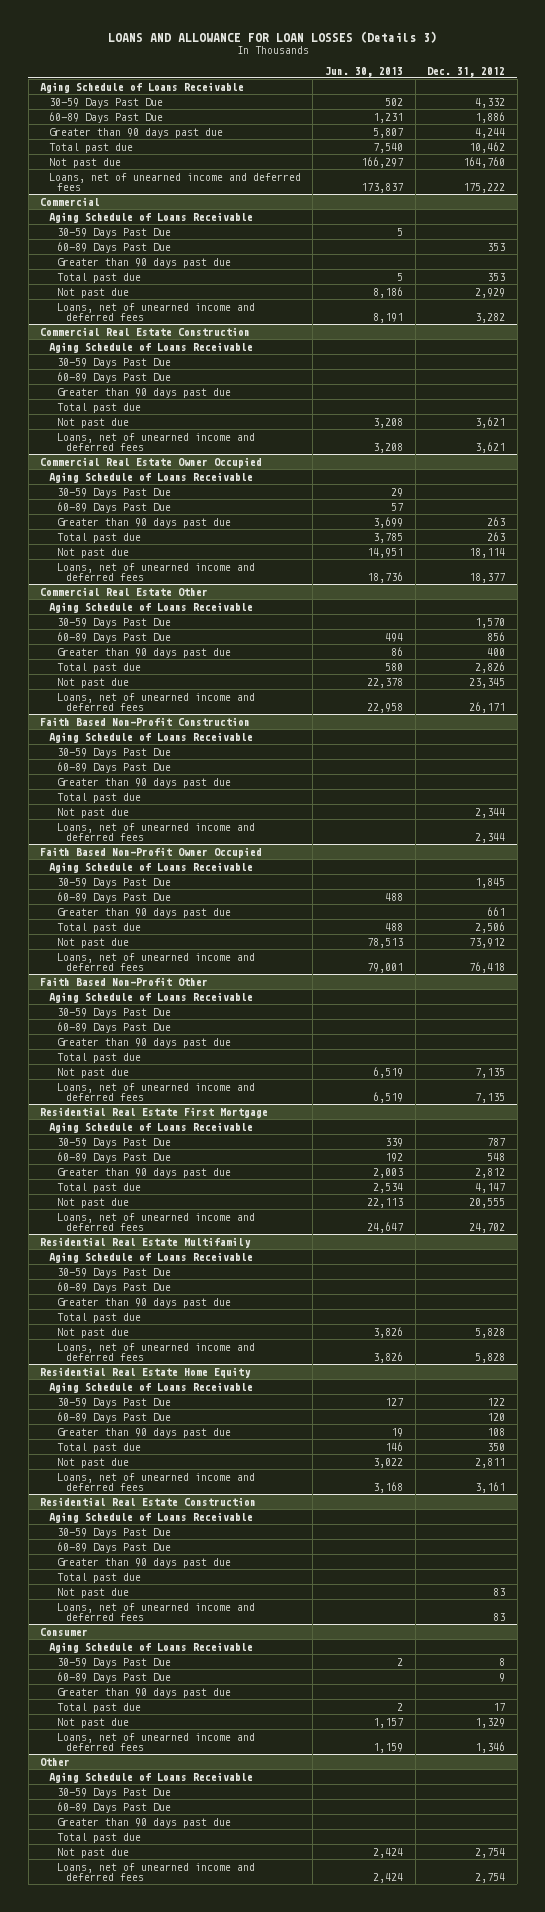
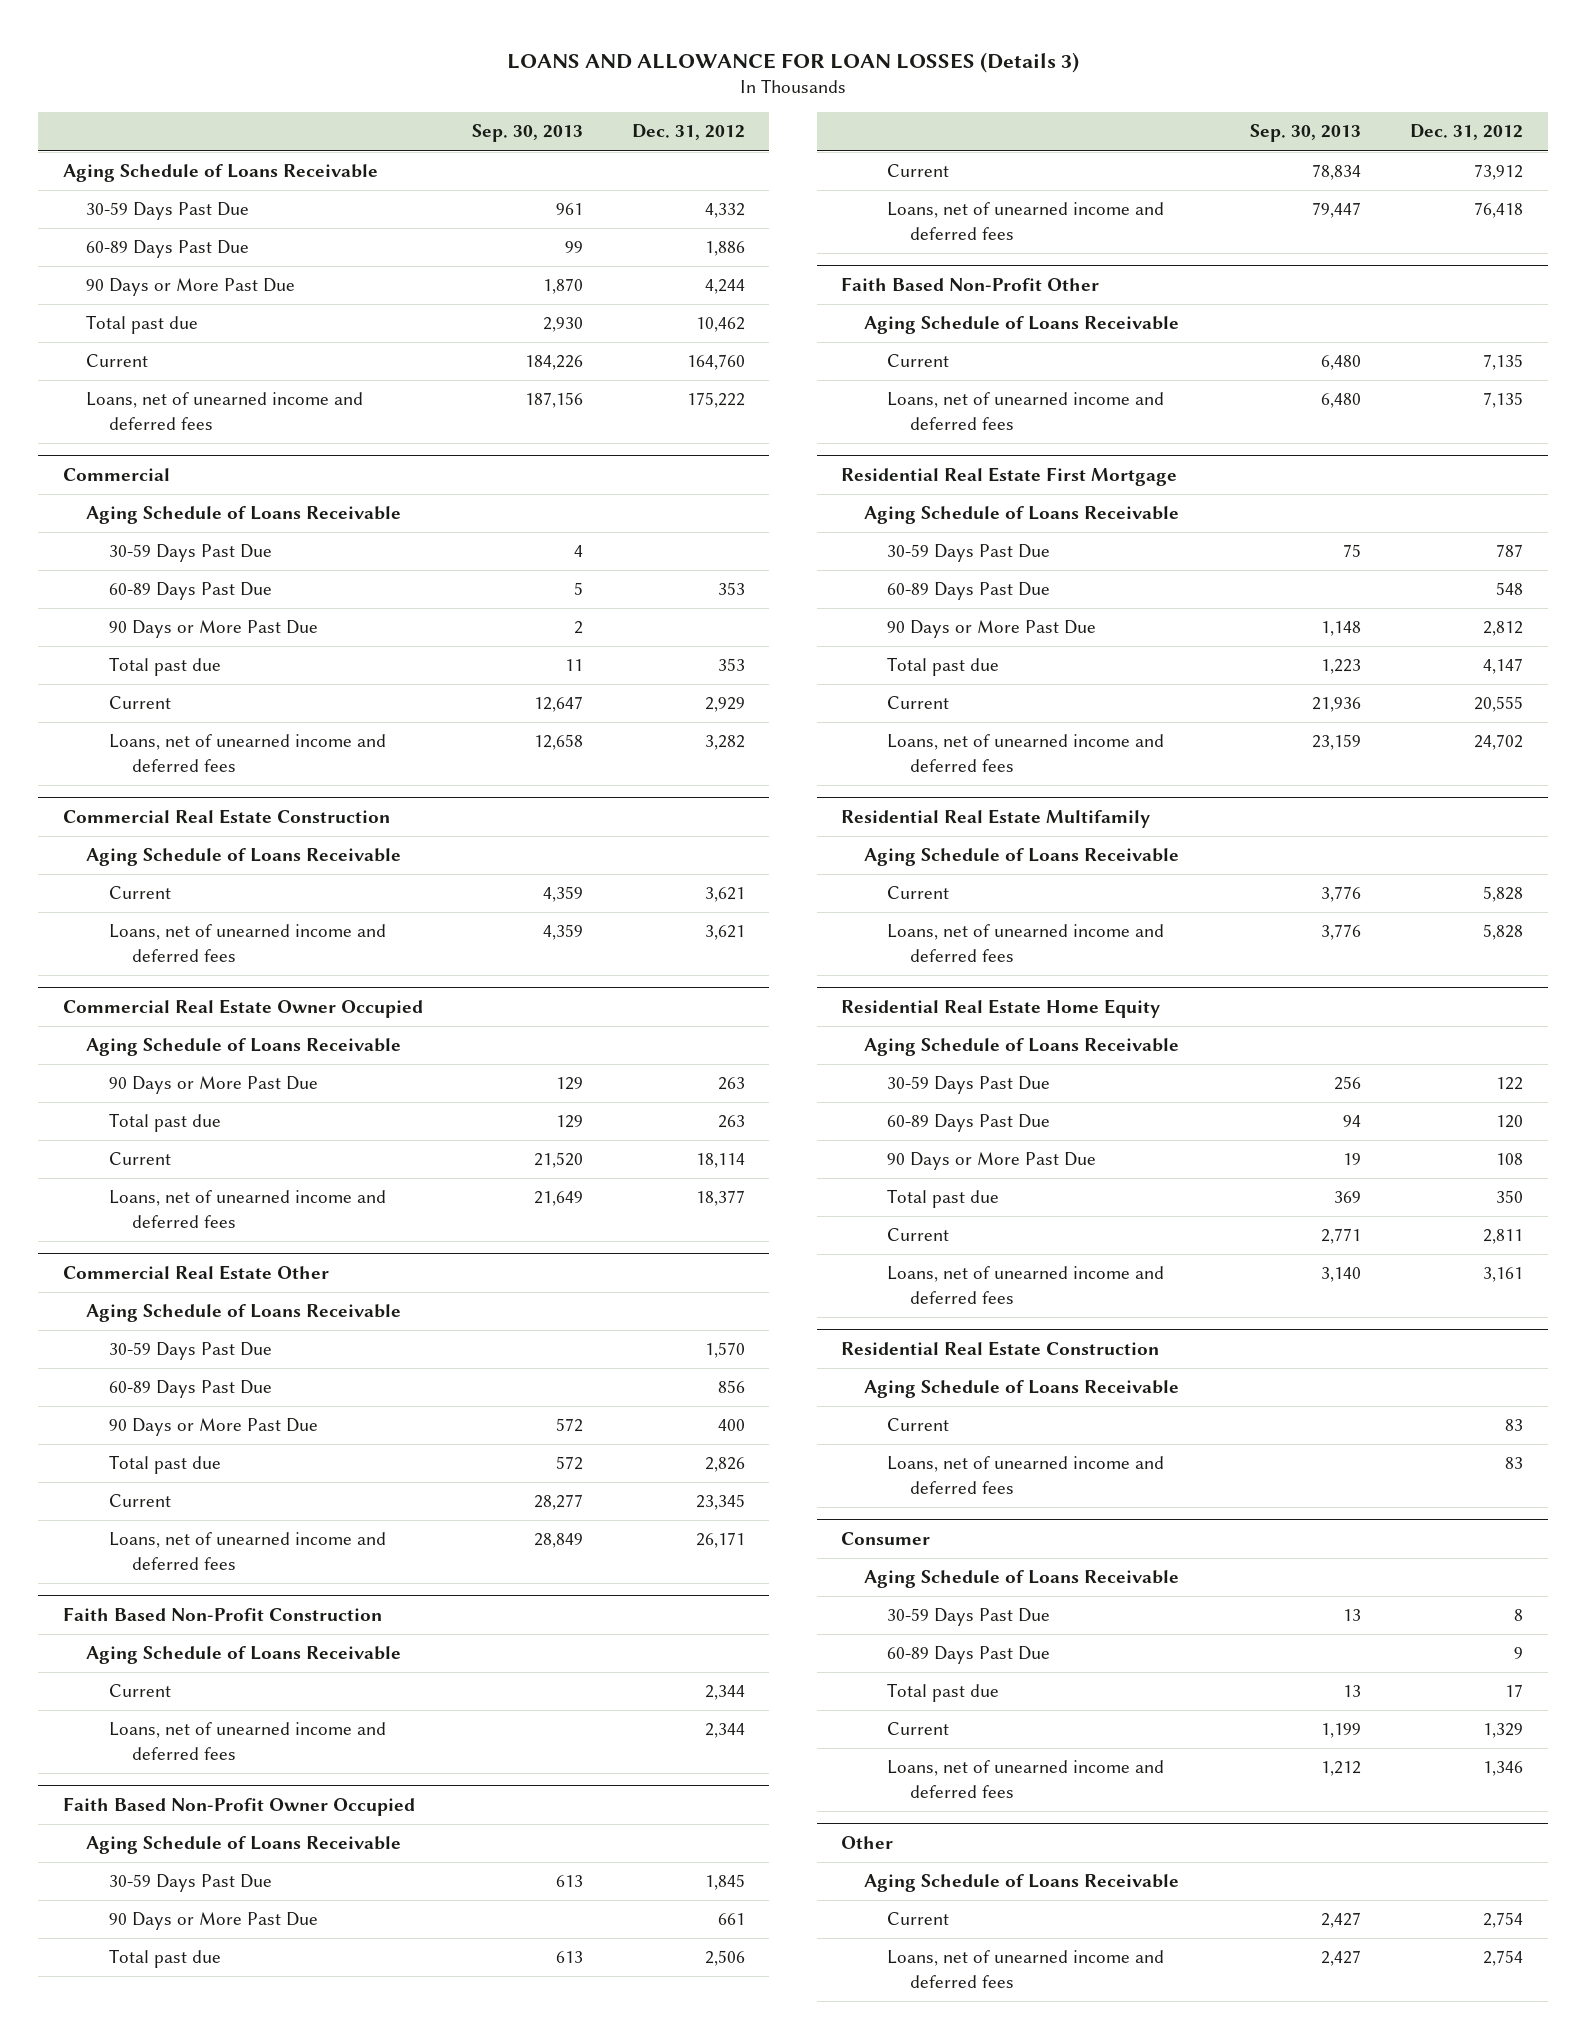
[325,66,404,77] Jun. 30, 2013 -> none
none -> [471,124,583,143] Sep. 30, 2013
[48,127,223,138] Greater than 90 days past due -> [85,278,295,297] 90 Days or More Past Due
[48,157,121,168] Not past due -> [85,354,148,368] Current
[57,257,232,268] Greater than 90 days past due -> [108,620,318,639] 90 Days or More Past Due
[57,287,130,298] Not past due -> [108,696,171,710] Current
[57,357,172,368] 30-59 Days Past Due -> none
[57,371,172,383] 60-89 Days Past Due -> none
[57,387,232,398] Greater than 90 days past due -> none
[57,402,142,413] Total past due -> none
[57,417,130,428] Not past due -> [108,886,171,900] Current
[57,487,172,498] 30-59 Days Past Due -> none
[57,501,172,513] 60-89 Days Past Due -> none
[57,517,232,528] Greater than 90 days past due -> [108,1076,318,1095] 90 Days or More Past Due
[57,547,130,558] Not past due -> [108,1152,171,1166] Current
[57,647,232,658] Greater than 90 days past due -> [108,1418,318,1437] 90 Days or More Past Due
[57,677,130,688] Not past due -> [108,1494,171,1508] Current
[57,747,172,758] 30-59 Days Past Due -> none
[57,761,172,773] 60-89 Days Past Due -> none
[57,777,232,788] Greater than 90 days past due -> none
[57,792,142,803] Total past due -> none
[57,807,130,818] Not past due -> [108,1684,171,1698] Current
[57,891,172,903] 60-89 Days Past Due -> none
[57,907,232,918] Greater than 90 days past due -> [108,1912,318,1931] 90 Days or More Past Due
[57,937,130,948] Not past due -> [887,164,950,178] Current
[57,1007,172,1018] 30-59 Days Past Due -> none
[57,1021,172,1033] 60-89 Days Past Due -> none
[57,1037,232,1048] Greater than 90 days past due -> none
[57,1052,142,1063] Total past due -> none
[57,1067,130,1078] Not past due -> [887,354,950,368] Current
[57,1167,232,1178] Greater than 90 days past due -> [887,620,1097,639] 90 Days or More Past Due
[57,1197,130,1208] Not past due -> [887,696,950,710] Current
[57,1267,172,1278] 30-59 Days Past Due -> none
[57,1281,172,1293] 60-89 Days Past Due -> none
[57,1297,232,1308] Greater than 90 days past due -> none
[57,1312,142,1323] Total past due -> none
[57,1327,130,1338] Not past due -> [887,886,950,900] Current
[57,1427,232,1438] Greater than 90 days past due -> [887,1152,1097,1171] 90 Days or More Past Due
[57,1457,130,1468] Not past due -> [887,1228,950,1242] Current
[57,1527,172,1538] 30-59 Days Past Due -> none
[57,1541,172,1553] 60-89 Days Past Due -> none
[57,1557,232,1568] Greater than 90 days past due -> none
[57,1572,142,1583] Total past due -> none
[57,1587,130,1598] Not past due -> [887,1418,950,1432] Current
[57,1687,232,1698] Greater than 90 days past due -> none
[57,1717,130,1728] Not past due -> [887,1722,950,1736] Current
[57,1787,172,1798] 30-59 Days Past Due -> none
[57,1801,172,1813] 60-89 Days Past Due -> none
[57,1817,232,1828] Greater than 90 days past due -> none
[57,1832,142,1843] Total past due -> none
[57,1847,130,1858] Not past due -> [887,1912,950,1926] Current

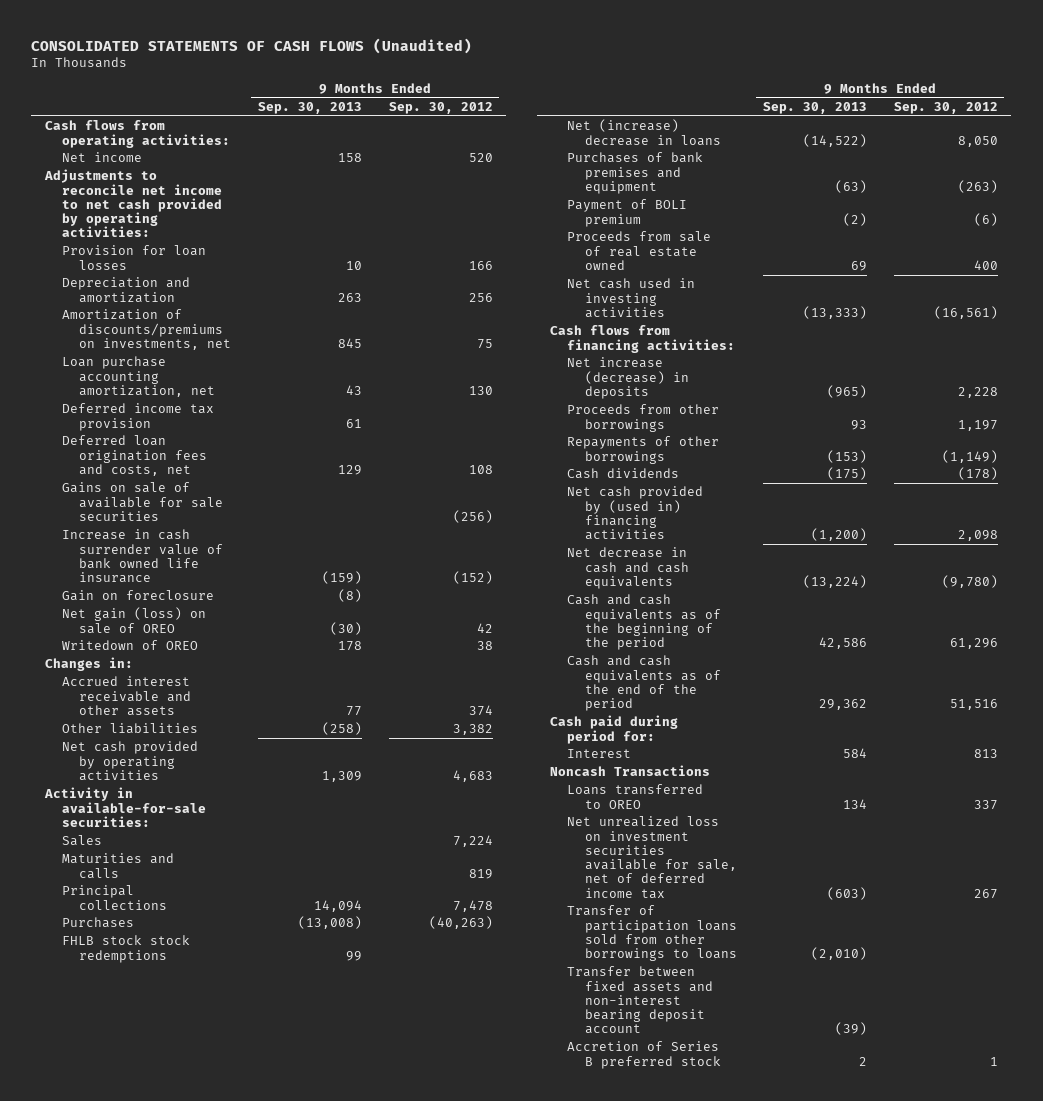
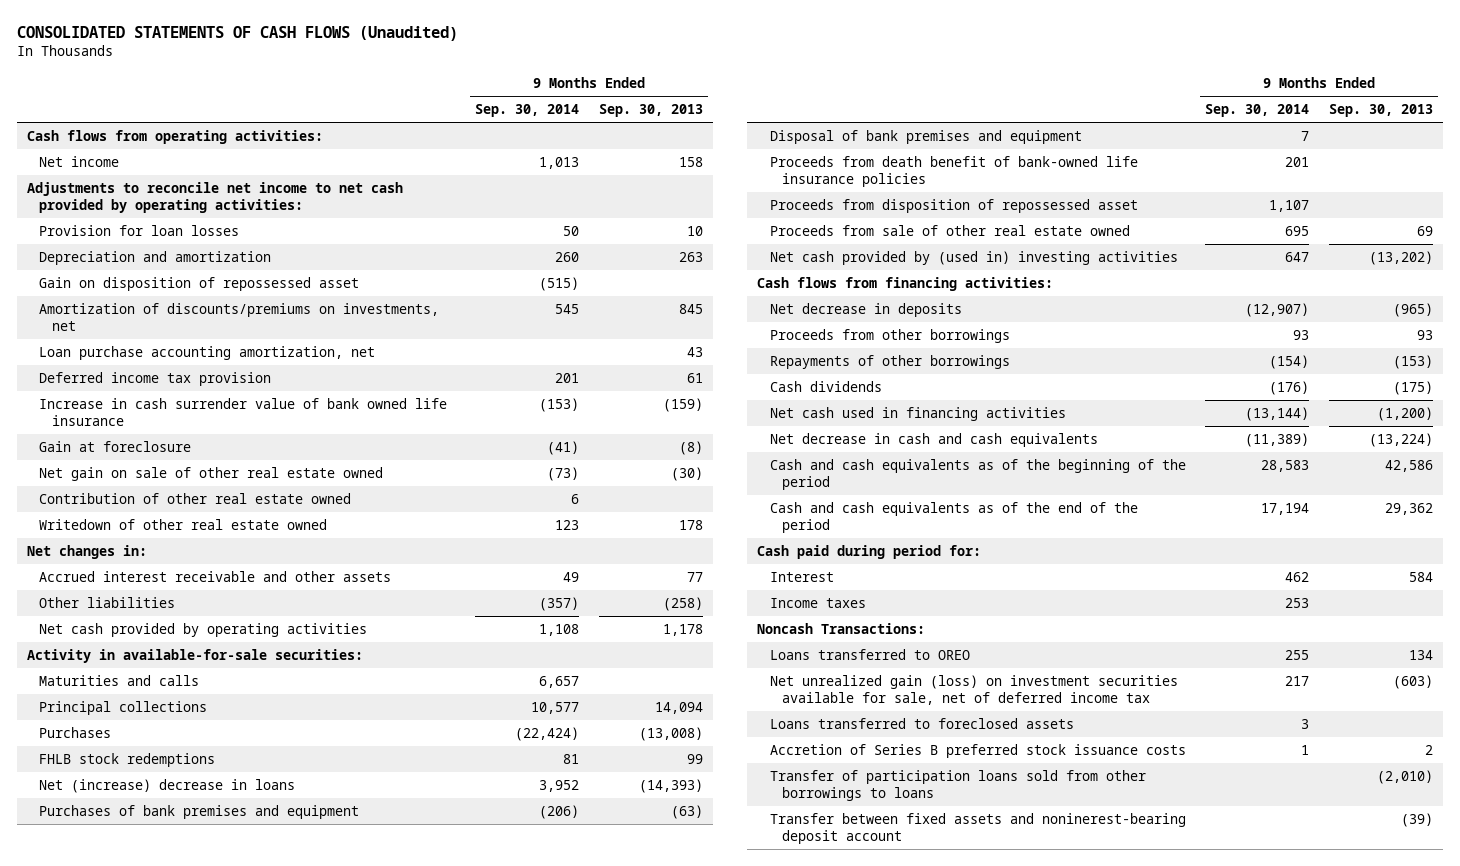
[388,101,493,114] Sep. 30, 2012 -> none
none -> [475,104,580,118] Sep. 30, 2014
none -> [39,276,360,291] Gain on disposition of repossessed asset
[62,435,208,476] Deferred loan origination fees and costs, net -> none
[62,482,224,521] Gains on sale of available for sale securities -> none
[62,590,215,602] Gain on foreclosure -> [39,440,192,452] Gain at foreclosure
[62,607,207,634] Net gain (loss) on sale of OREO -> [39,466,384,481] Net gain on sale of other real estate owned
none -> [39,492,352,504] Contribution of other real estate owned
[62,640,199,651] Writedown of OREO -> [39,518,328,530] Writedown of other real estate owned
[44,657,133,672] Changes in: -> [26,544,147,559] Net changes in:
[321,770,362,782] 1,309 -> [663,623,704,636] 1,178
[62,835,103,847] Sales -> none
[62,935,191,963] FHLB stock stock redemptions -> [39,752,216,767] FHLB stock redemptions
[803,133,868,147] (14,522) -> [639,778,704,793] (14,393)
[567,199,688,227] Payment of BOLI premium -> none
none -> [769,129,1082,144] Disposal of bank premises and equipment
none -> [769,155,1138,188] Proceeds from death benefit of bank-owned life insurance policies
none -> [769,198,1138,213] Proceeds from disposition of repossessed asset
[567,231,712,270] Proceeds from sale of real estate owned -> [769,224,1130,236] Proceeds from sale of other real estate owned
[567,278,696,318] Net cash used in investing activities -> [769,250,1178,265] Net cash provided by (used in) investing activities
[803,305,868,319] (13,333) -> [1369,250,1434,265] (13,202)
[567,357,689,399] Net increase (decrease) in deposits -> [769,302,962,317] Net decrease in deposits
[567,486,704,541] Net cash provided by (used in) financing activities -> [769,406,1066,421] Net cash used in financing activities
none -> [769,597,866,608] Income taxes
[549,765,710,777] Noncash Transactions -> [756,622,925,634] Noncash Transactions:
[567,816,737,899] Net unrealized loss on investment securities available for sale, net of deferred income tax -> [769,674,1178,706] Net unrealized gain (loss) on investment securities available for sale, net of deferred income tax
none -> [769,717,1074,729] Loans transferred to foreclosed assets
none -> [769,743,1186,758] Accretion of Series B preferred stock issuance costs
[567,1041,721,1069] Accretion of Series B preferred stock -> none
[567,966,713,1035] Transfer between fixed assets and non-interest bearing deposit account -> [769,812,1186,845] Transfer between fixed assets and noninerest-bearing deposit account

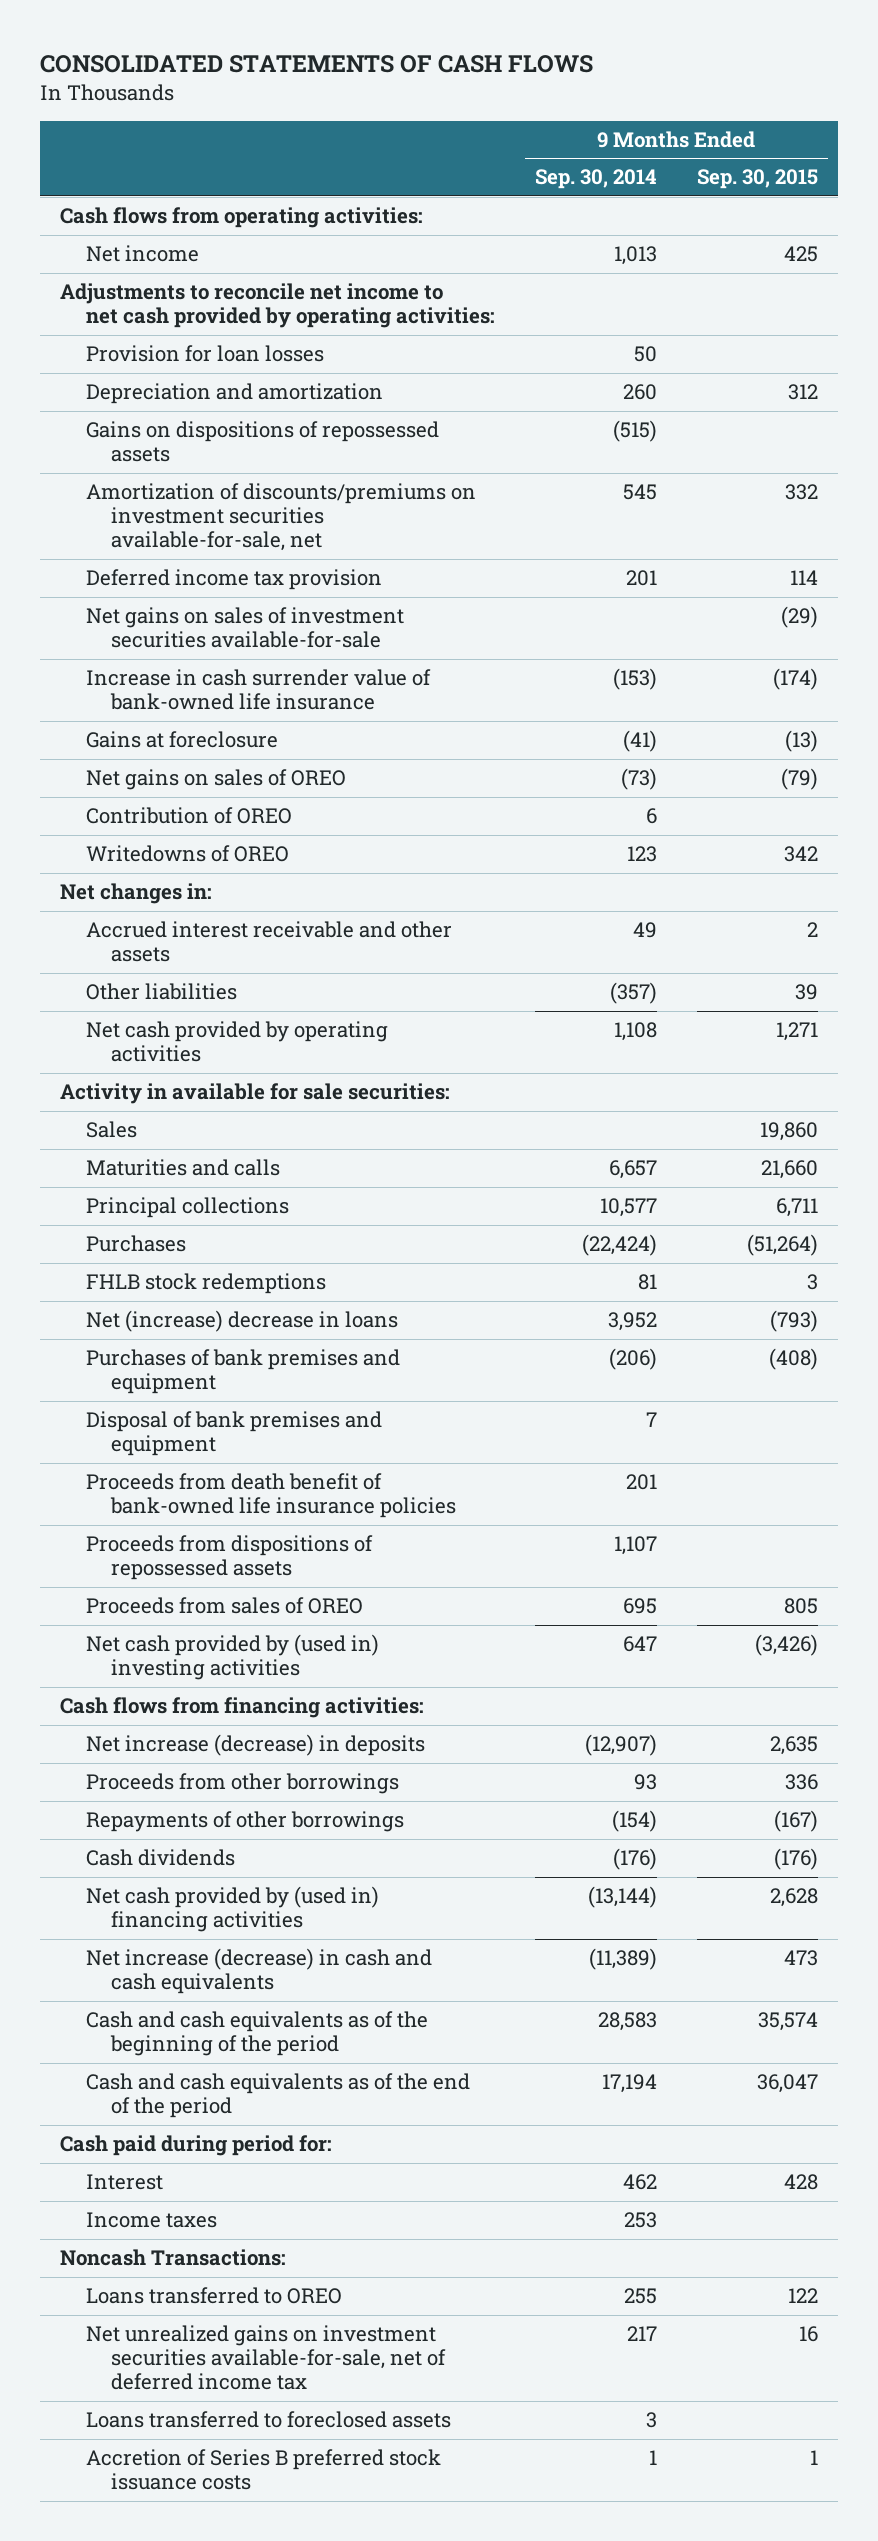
[16,26,458,42] CONSOLIDATED STATEMENTS OF CASH FLOWS (Unaudited) -> [40,55,594,74] CONSOLIDATED STATEMENTS OF CASH FLOWS
[599,104,704,118] Sep. 30, 2013 -> none
none -> [697,169,819,190] Sep. 30, 2015
[39,345,376,360] Loan purchase accounting amortization, net -> none
[39,276,360,291] Gain on disposition of repossessed asset -> [85,421,439,463] Gains on dispositions of repossessed assets
[39,302,440,332] Amortization of discounts/premiums on investments, net -> [85,483,476,552] Amortization of discounts/premiums on investment securities available-for-sale, net
none -> [85,607,404,649] Net gains on sales of investment securities available-for-sale
[39,397,448,427] Increase in cash surrender value of bank owned life insurance -> [85,669,431,711] Increase in cash surrender value of bank-owned life insurance
[39,440,192,452] Gain at foreclosure -> [85,731,278,749] Gains at foreclosure
[39,466,384,481] Net gain on sale of other real estate owned -> [85,769,346,791] Net gains on sales of OREO
[39,492,352,504] Contribution of other real estate owned -> [85,807,292,825] Contribution of OREO
[39,518,328,530] Writedown of other real estate owned -> [85,845,289,863] Writedowns of OREO
[26,648,363,663] Activity in available-for-sale securities: -> [60,1083,451,1105] Activity in available for sale securities:
none -> [85,1121,137,1139] Sales
[769,198,1138,213] Proceeds from disposition of repossessed asset -> [85,1535,373,1581] Proceeds from dispositions of repossessed assets
[769,224,1130,236] Proceeds from sale of other real estate owned -> [85,1597,363,1615] Proceeds from sales of OREO
[769,302,962,317] Net decrease in deposits -> [85,1734,425,1757] Net increase (decrease) in deposits
[769,406,1066,421] Net cash used in financing activities -> [85,1886,379,1933] Net cash provided by (used in) financing activities
[769,432,1098,447] Net decrease in cash and cash equivalents -> [85,1948,432,1995] Net increase (decrease) in cash and cash equivalents
[769,674,1178,706] Net unrealized gain (loss) on investment securities available for sale, net of deferred income tax -> [85,2325,447,2391] Net unrealized gains on investment securities available-for-sale, net of deferred income tax
[769,769,1146,802] Transfer of participation loans sold from other borrowings to loans -> none
[769,812,1186,845] Transfer between fixed assets and noninerest-bearing deposit account -> none

